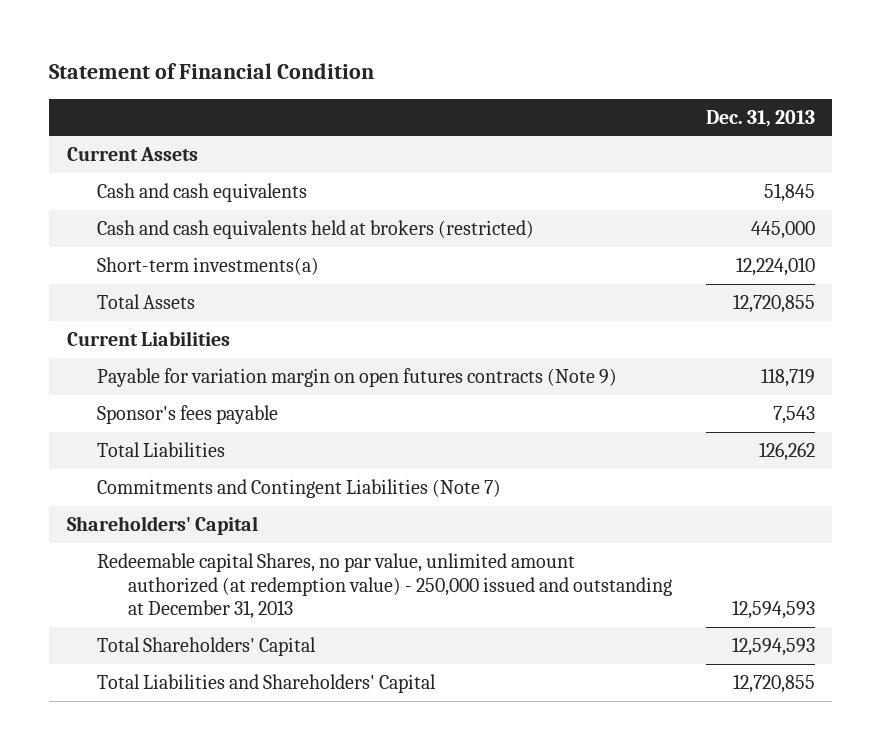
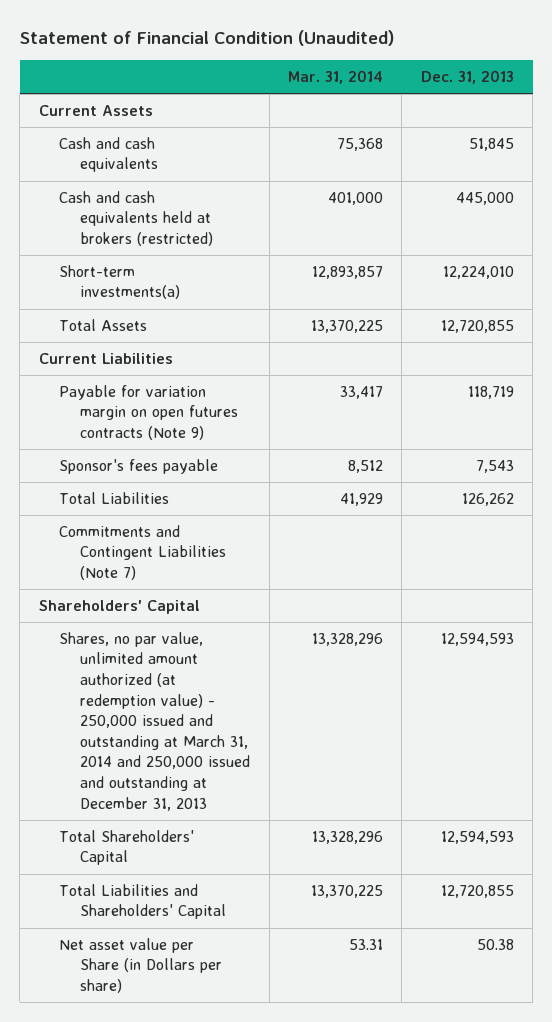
[49,63,375,80] Statement of Financial Condition -> [19,30,394,47] Statement of Financial Condition (Unaudited)
none -> [287,70,383,85] Mar. 31, 2014
[97,552,672,620] Redeemable capital Shares, no par value, unlimited amount authorized (at redemption value) - 250,000 issued and outstanding at December 31, 2013 -> [59,631,251,811] Shares, no par value, unlimited amount authorized (at redemption value) - 250,000 issued and outstanding at March 31, 2014 and 250,000 issued and outstanding at December 31, 2013
none -> [59,937,223,994] Net asset value per Share (in Dollars per share)

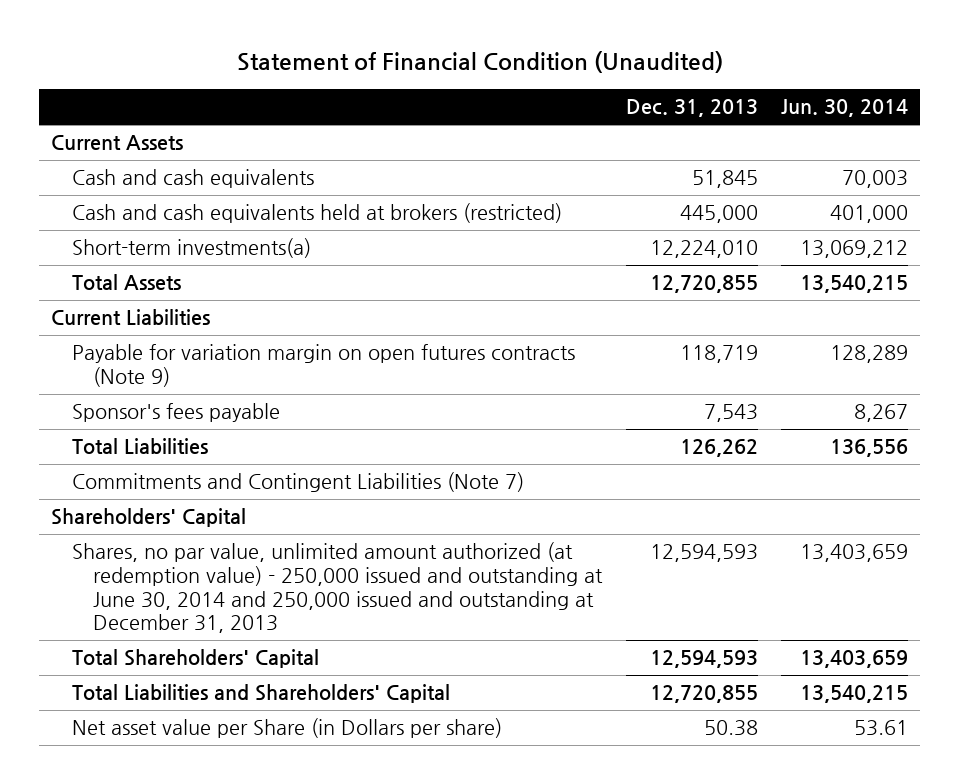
[287,70,383,85] Mar. 31, 2014 -> none
none -> [781,99,909,118] Jun. 30, 2014
[59,631,251,811] Shares, no par value, unlimited amount authorized (at redemption value) - 250,000 issued and outstanding at March 31, 2014 and 250,000 issued and outstanding at December 31, 2013 -> [72,542,604,634] Shares, no par value, unlimited amount authorized (at redemption value) - 250,000 issued and outstanding at June 30, 2014 and 250,000 issued and outstanding at December 31, 2013

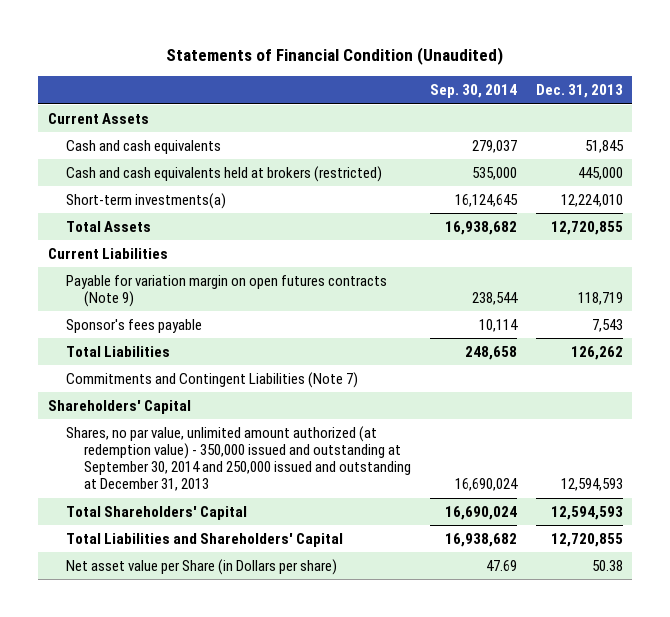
[236,51,723,74] Statement of Financial Condition (Unaudited) -> [166,47,504,66] Statements of Financial Condition (Unaudited)
[781,99,909,118] Jun. 30, 2014 -> none
none -> [429,84,517,99] Sep. 30, 2014
[72,542,604,634] Shares, no par value, unlimited amount authorized (at redemption value) - 250,000 issued and outstanding at June 30, 2014 and 250,000 issued and outstanding at December 31, 2013 -> [65,425,412,492] Shares, no par value, unlimited amount authorized (at redemption value) - 350,000 issued and outstanding at September 30, 2014 and 250,000 issued and outstanding at December 31, 2013

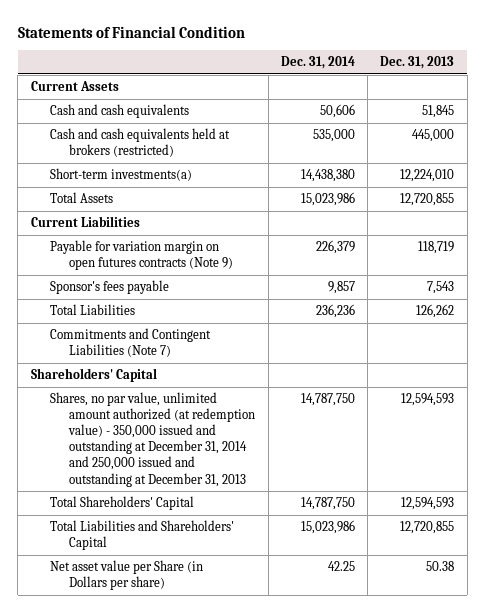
[166,47,504,66] Statements of Financial Condition (Unaudited) -> [17,25,245,38] Statements of Financial Condition
[429,84,517,99] Sep. 30, 2014 -> none
none -> [280,56,355,70] Dec. 31, 2014
[65,425,412,492] Shares, no par value, unlimited amount authorized (at redemption value) - 350,000 issued and outstanding at September 30, 2014 and 250,000 issued and outstanding at December 31, 2013 -> [49,392,256,487] Shares, no par value, unlimited amount authorized (at redemption value) - 350,000 issued and outstanding at December 31, 2014 and 250,000 issued and outstanding at December 31, 2013

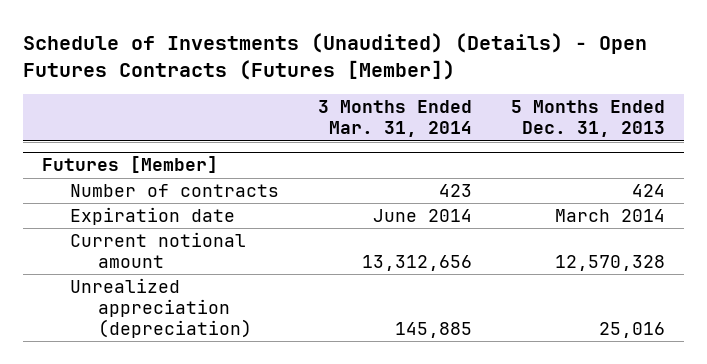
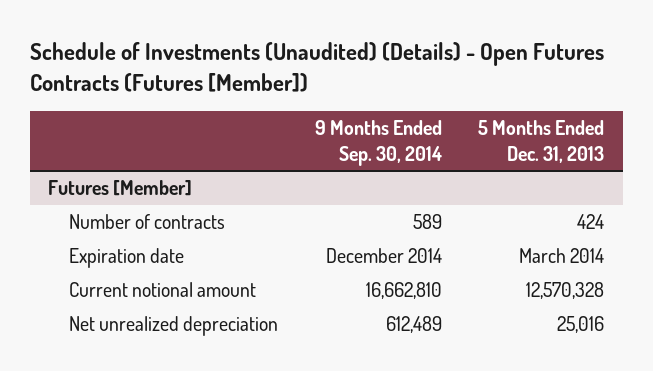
[317,100,472,138] 3 Months Ended Mar. 31, 2014 -> none
none -> [314,120,442,166] 9 Months Ended Sep. 30, 2014
[70,278,252,338] Unrealized appreciation (depreciation) -> [68,316,278,337] Net unrealized depreciation

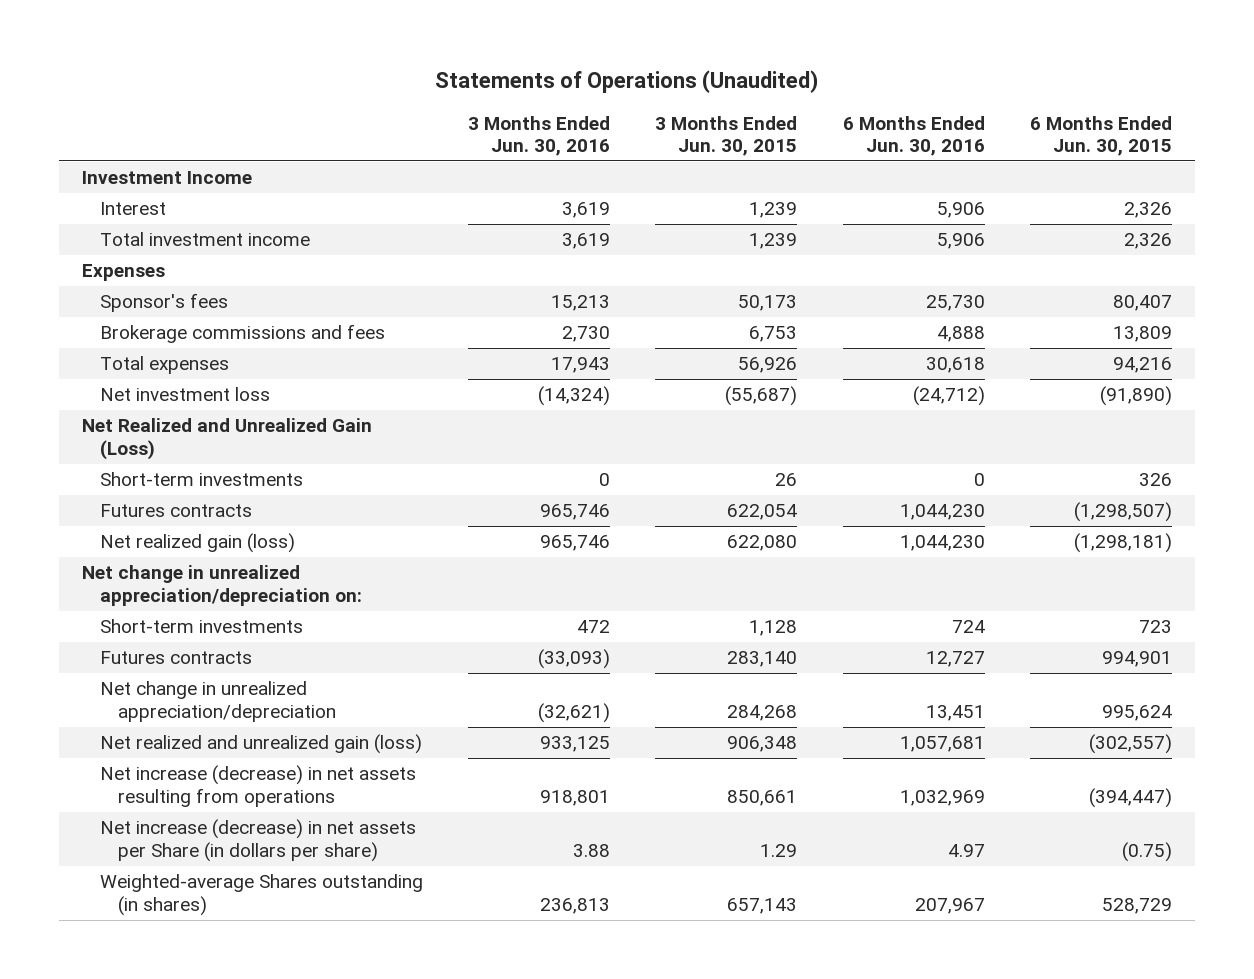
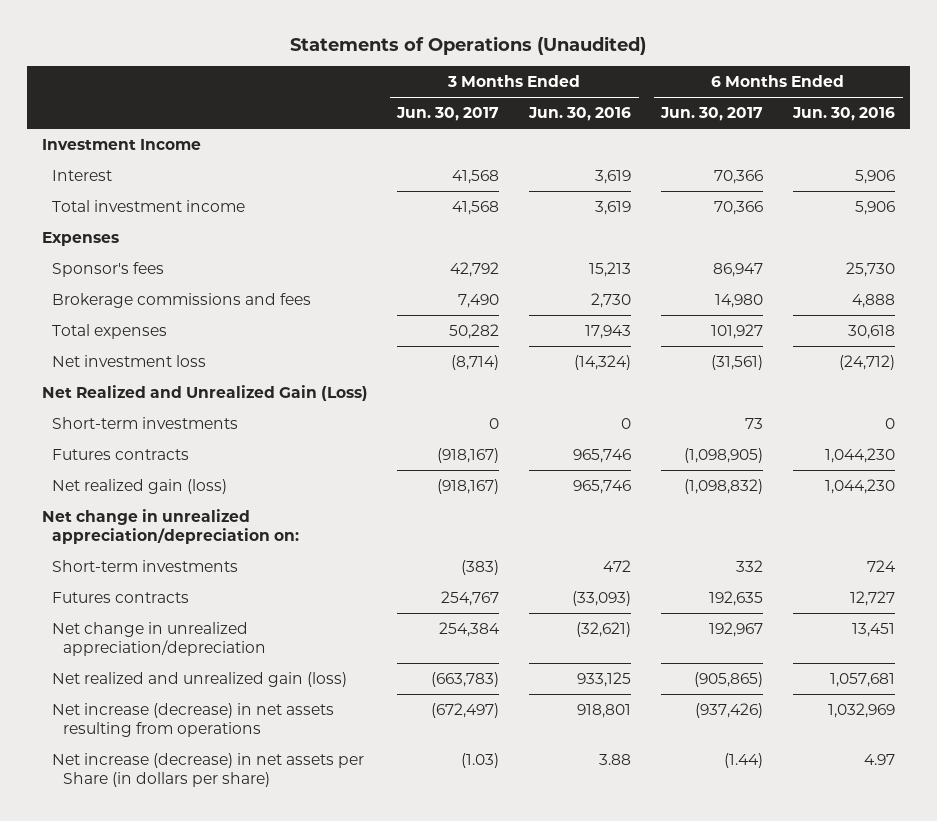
[655,115,798,157] 3 Months Ended Jun. 30, 2015 -> none
[1030,115,1173,157] 6 Months Ended Jun. 30, 2015 -> none
none -> [396,107,500,122] Jun. 30, 2017
none -> [660,107,764,122] Jun. 30, 2017
[99,874,423,916] Weighted-average Shares outstanding (in shares) -> none

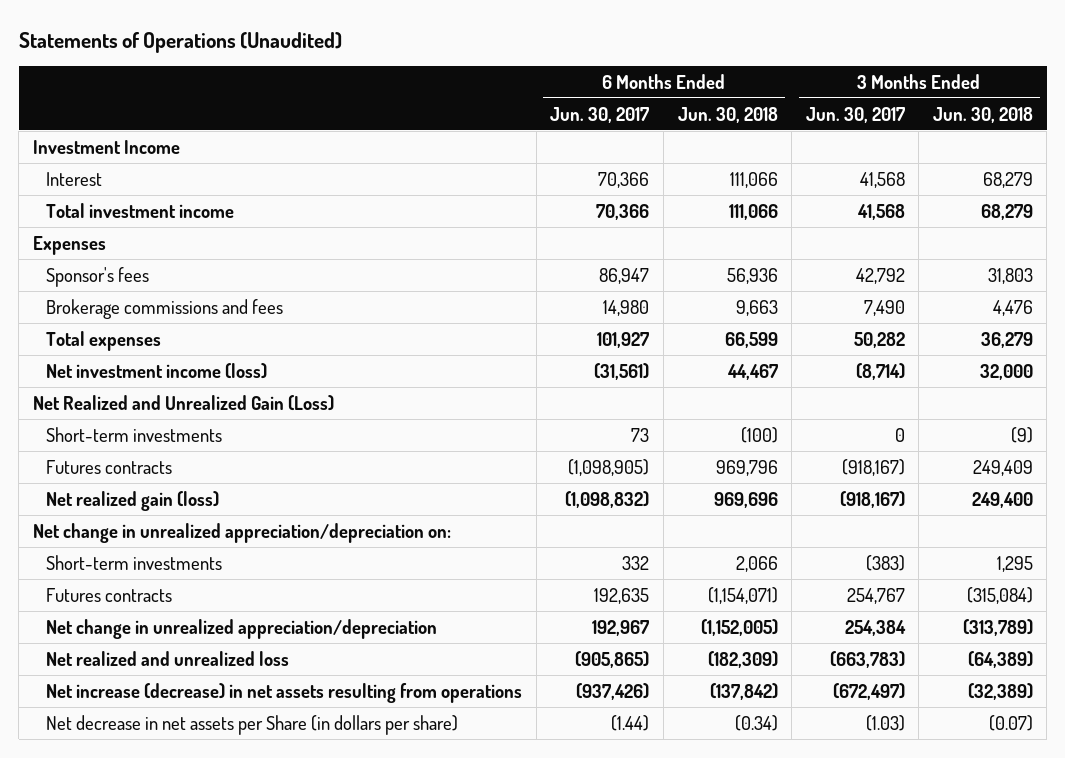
[528,107,632,122] Jun. 30, 2016 -> none
[792,107,896,122] Jun. 30, 2016 -> none
none -> [677,106,778,123] Jun. 30, 2018
none -> [932,106,1033,123] Jun. 30, 2018
[52,354,207,367] Net investment loss -> [46,362,268,379] Net investment income (loss)
[52,671,348,687] Net realized and unrealized gain (loss) -> [46,650,290,666] Net realized and unrealized loss
[52,752,365,788] Net increase (decrease) in net assets per Share (in dollars per share) -> [46,714,459,735] Net decrease in net assets per Share (in dollars per share)

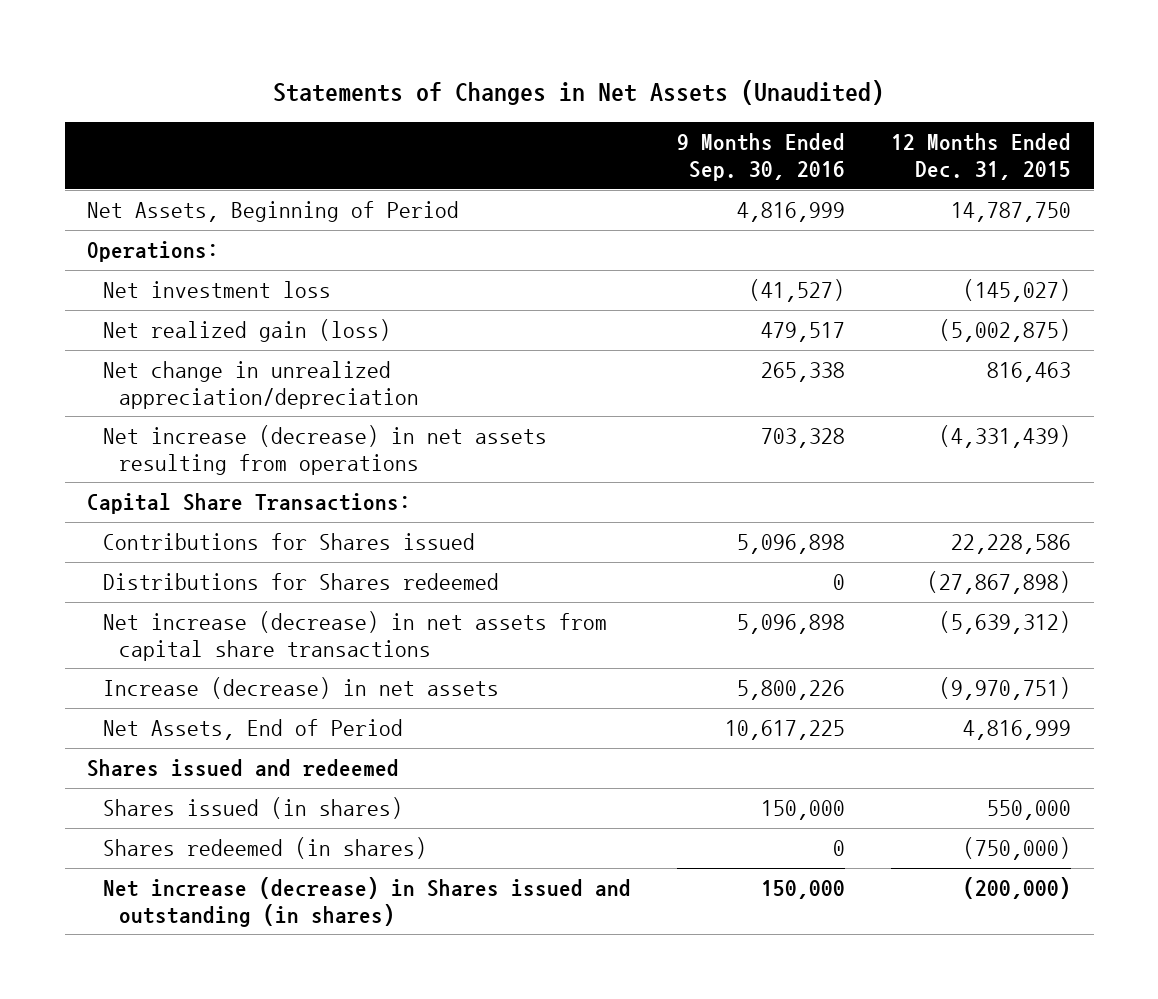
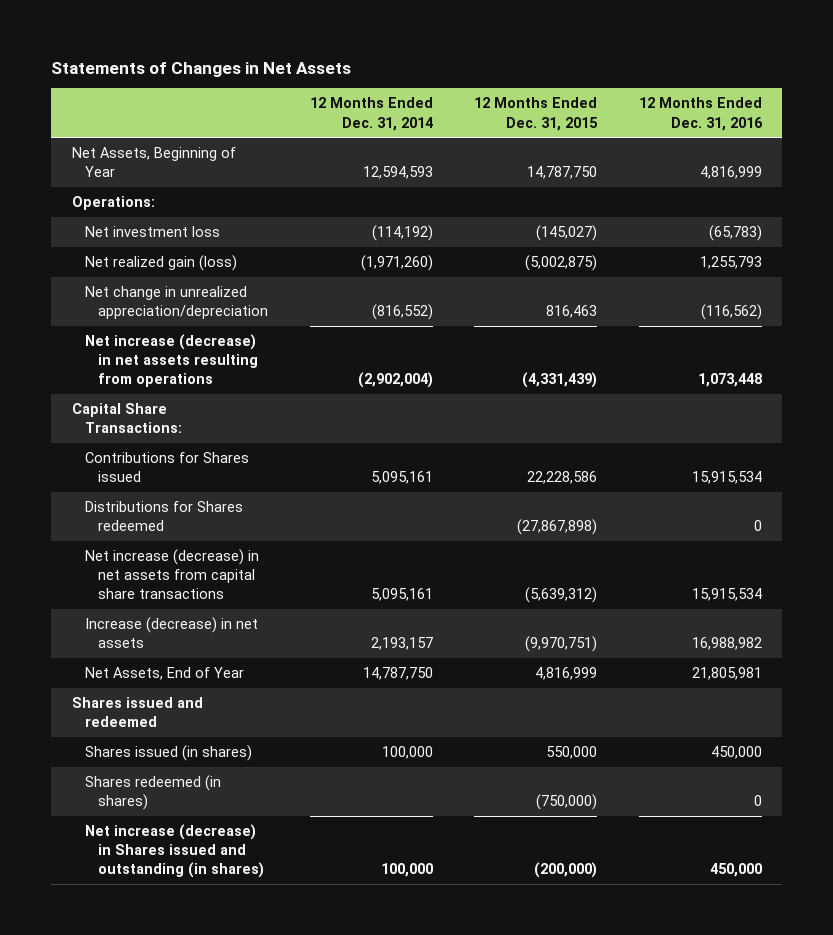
[273,79,885,105] Statements of Changes in Net Assets (Unaudited) -> [50,61,351,77] Statements of Changes in Net Assets
[677,133,846,182] 9 Months Ended Sep. 30, 2016 -> none
none -> [309,97,433,131] 12 Months Ended Dec. 31, 2014
none -> [638,97,763,131] 12 Months Ended Dec. 31, 2016
[87,201,460,223] Net Assets, Beginning of Period -> [71,147,236,178] Net Assets, Beginning of Year
[103,719,404,741] Net Assets, End of Period -> [84,667,244,681] Net Assets, End of Year

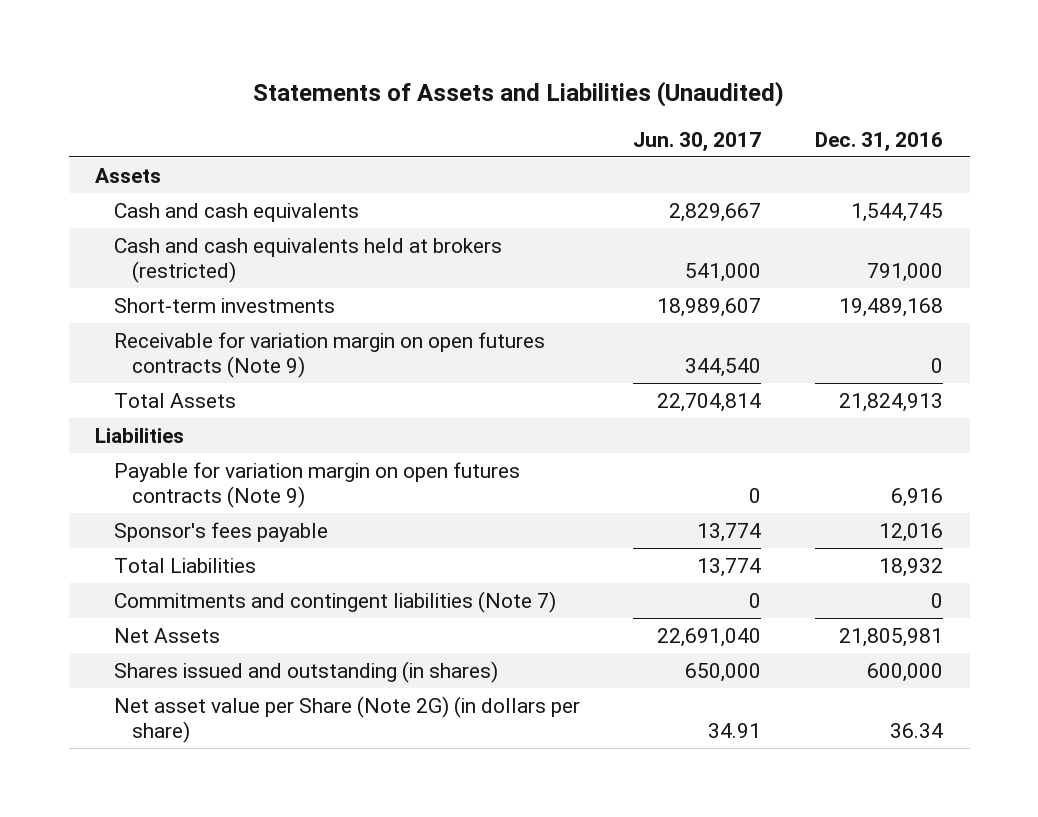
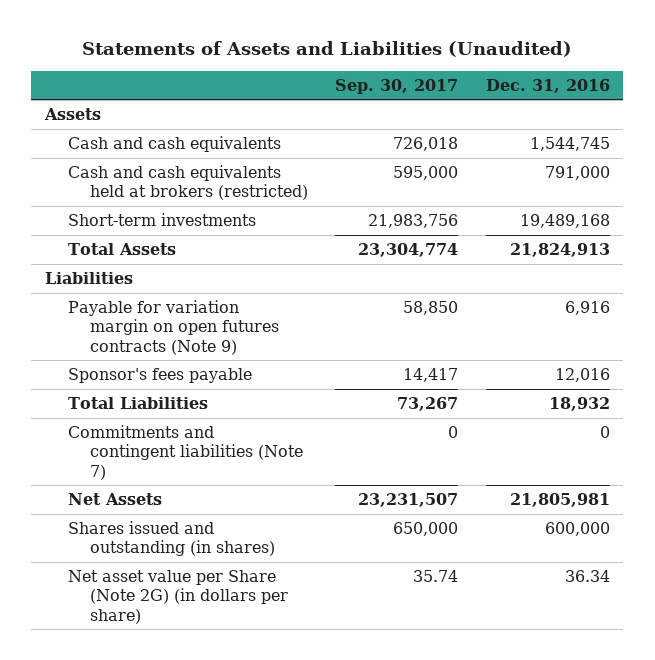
[633,131,762,152] Jun. 30, 2017 -> none
none -> [335,78,459,94] Sep. 30, 2017
[113,331,545,379] Receivable for variation margin on open futures contracts (Note 9) -> none

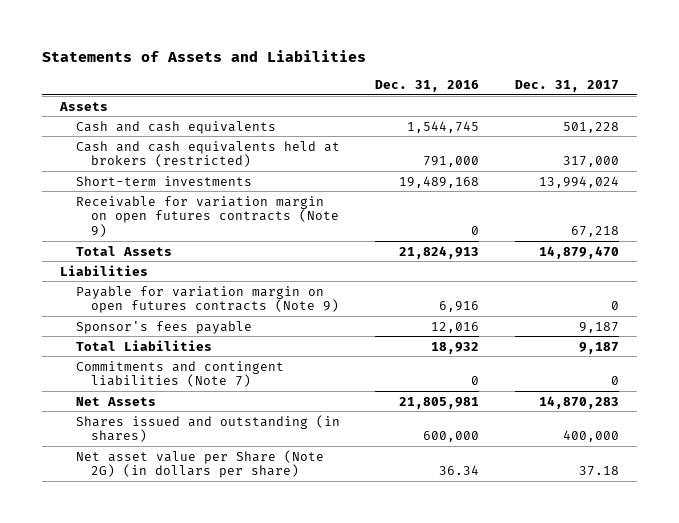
[82,41,573,58] Statements of Assets and Liabilities (Unaudited) -> [42,49,367,62] Statements of Assets and Liabilities
[335,78,459,94] Sep. 30, 2017 -> none
none -> [515,80,620,93] Dec. 31, 2017
none -> [75,195,340,237] Receivable for variation margin on open futures contracts (Note 9)

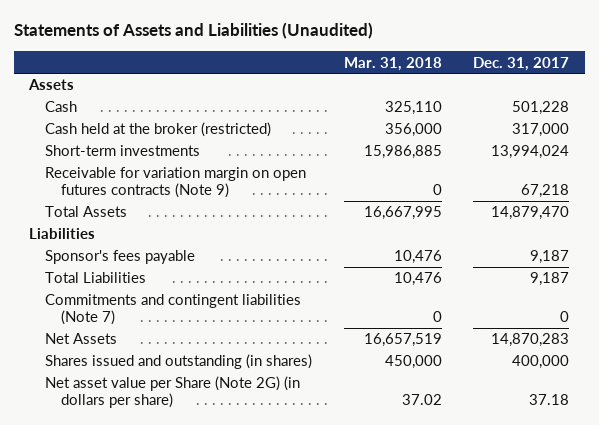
[42,49,367,62] Statements of Assets and Liabilities -> [13,22,373,40] Statements of Assets and Liabilities (Unaudited)
[375,80,480,93] Dec. 31, 2016 -> none
none -> [343,56,442,71] Mar. 31, 2018
[75,120,276,134] Cash and cash equivalents -> [45,101,78,113] Cash
[75,140,340,168] Cash and cash equivalents held at brokers (restricted) -> [45,122,272,138] Cash held at the broker (restricted)
[75,285,340,314] Payable for variation margin on open futures contracts (Note 9) -> none

